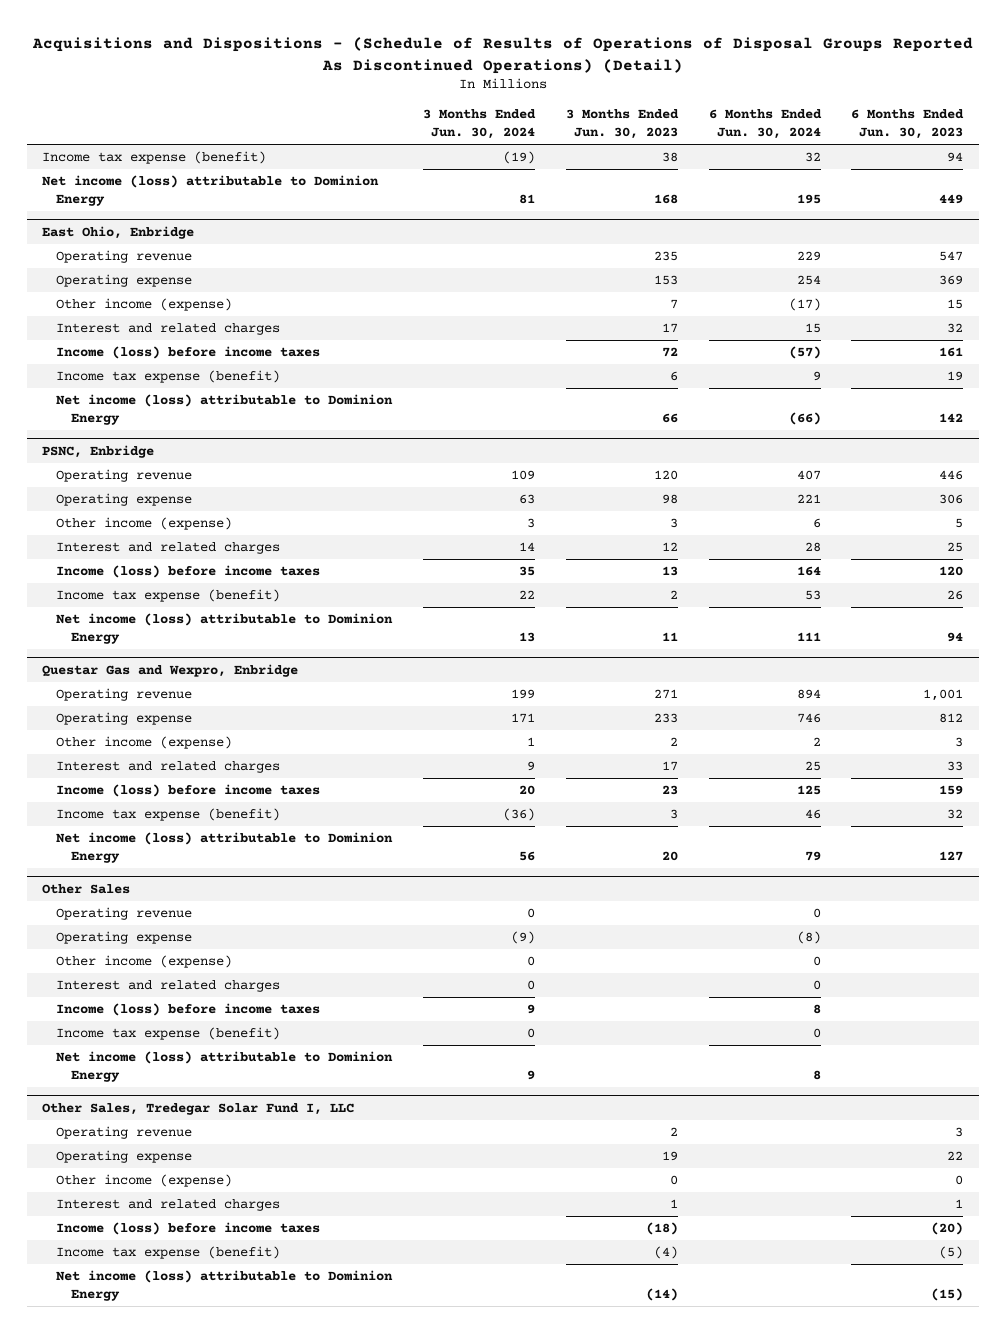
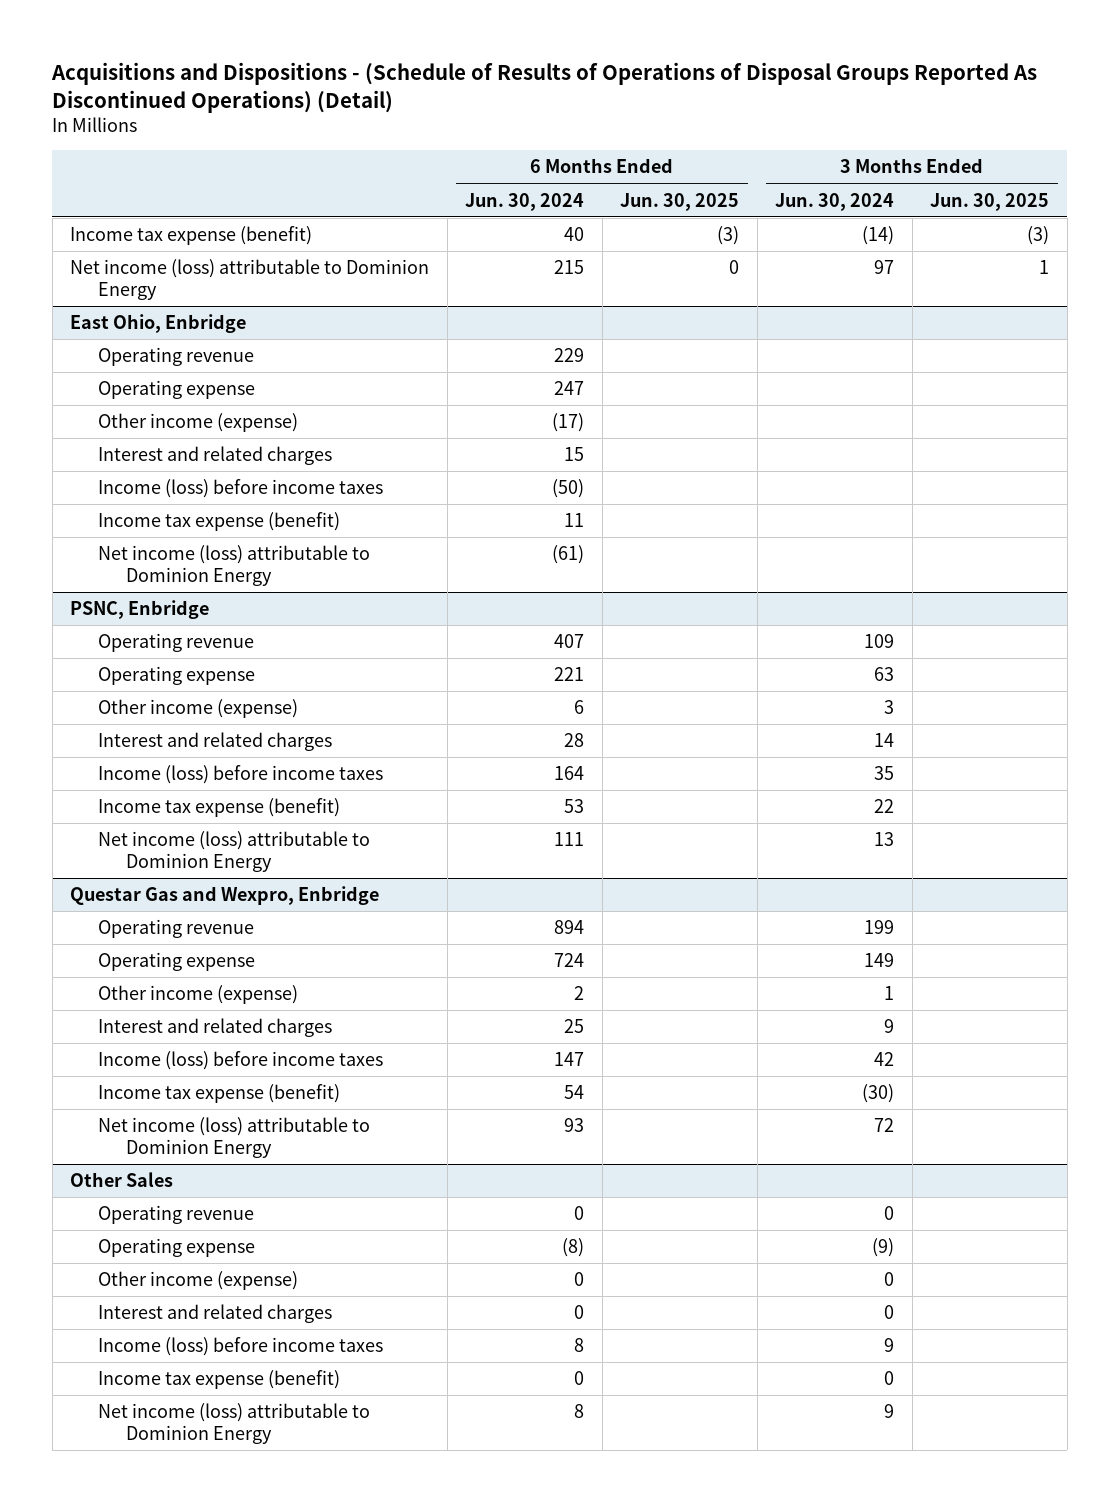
[565,109,679,139] 3 Months Ended Jun. 30, 2023 -> none
[851,109,965,139] 6 Months Ended Jun. 30, 2023 -> none
none -> [620,192,740,211] Jun. 30, 2025
none -> [930,192,1050,211] Jun. 30, 2025
[503,151,536,165] (19) -> [862,226,895,246] (14)
[804,152,821,163] 32 -> [564,227,585,242] 40
[519,193,536,204] 81 -> [874,260,895,275] 97
[796,193,821,204] 195 -> [554,260,585,275] 215
[796,275,821,286] 254 -> [554,381,585,396] 247
[788,346,821,360] (57) -> [552,479,585,499] (50)
[812,371,821,382] 9 -> [564,513,585,528] 11
[788,411,821,425] (66) -> [552,545,585,565] (61)
[511,713,536,724] 171 -> [864,953,895,968] 149
[796,713,821,724] 746 -> [554,953,585,968] 724
[519,785,536,796] 20 -> [874,1052,895,1067] 42
[796,785,821,796] 125 -> [554,1052,585,1067] 147
[503,808,536,822] (36) -> [862,1084,895,1104] (30)
[804,809,821,820] 46 -> [564,1085,585,1100] 54
[519,850,536,861] 56 -> [874,1118,895,1133] 72
[804,850,821,861] 79 -> [564,1118,585,1133] 93
[42,1102,355,1115] Other Sales, Tredegar Solar Fund I, LLC -> none
[56,1126,193,1140] Operating revenue -> none
[56,1150,193,1164] Operating expense -> none
[56,1174,233,1188] Other income (expense) -> none
[56,1199,281,1212] Interest and related charges -> none
[56,1222,321,1236] Income (loss) before income taxes -> none
[56,1246,281,1260] Income tax expense (benefit) -> none
[56,1270,394,1301] Net income (loss) attributable to Dominion Energy -> none

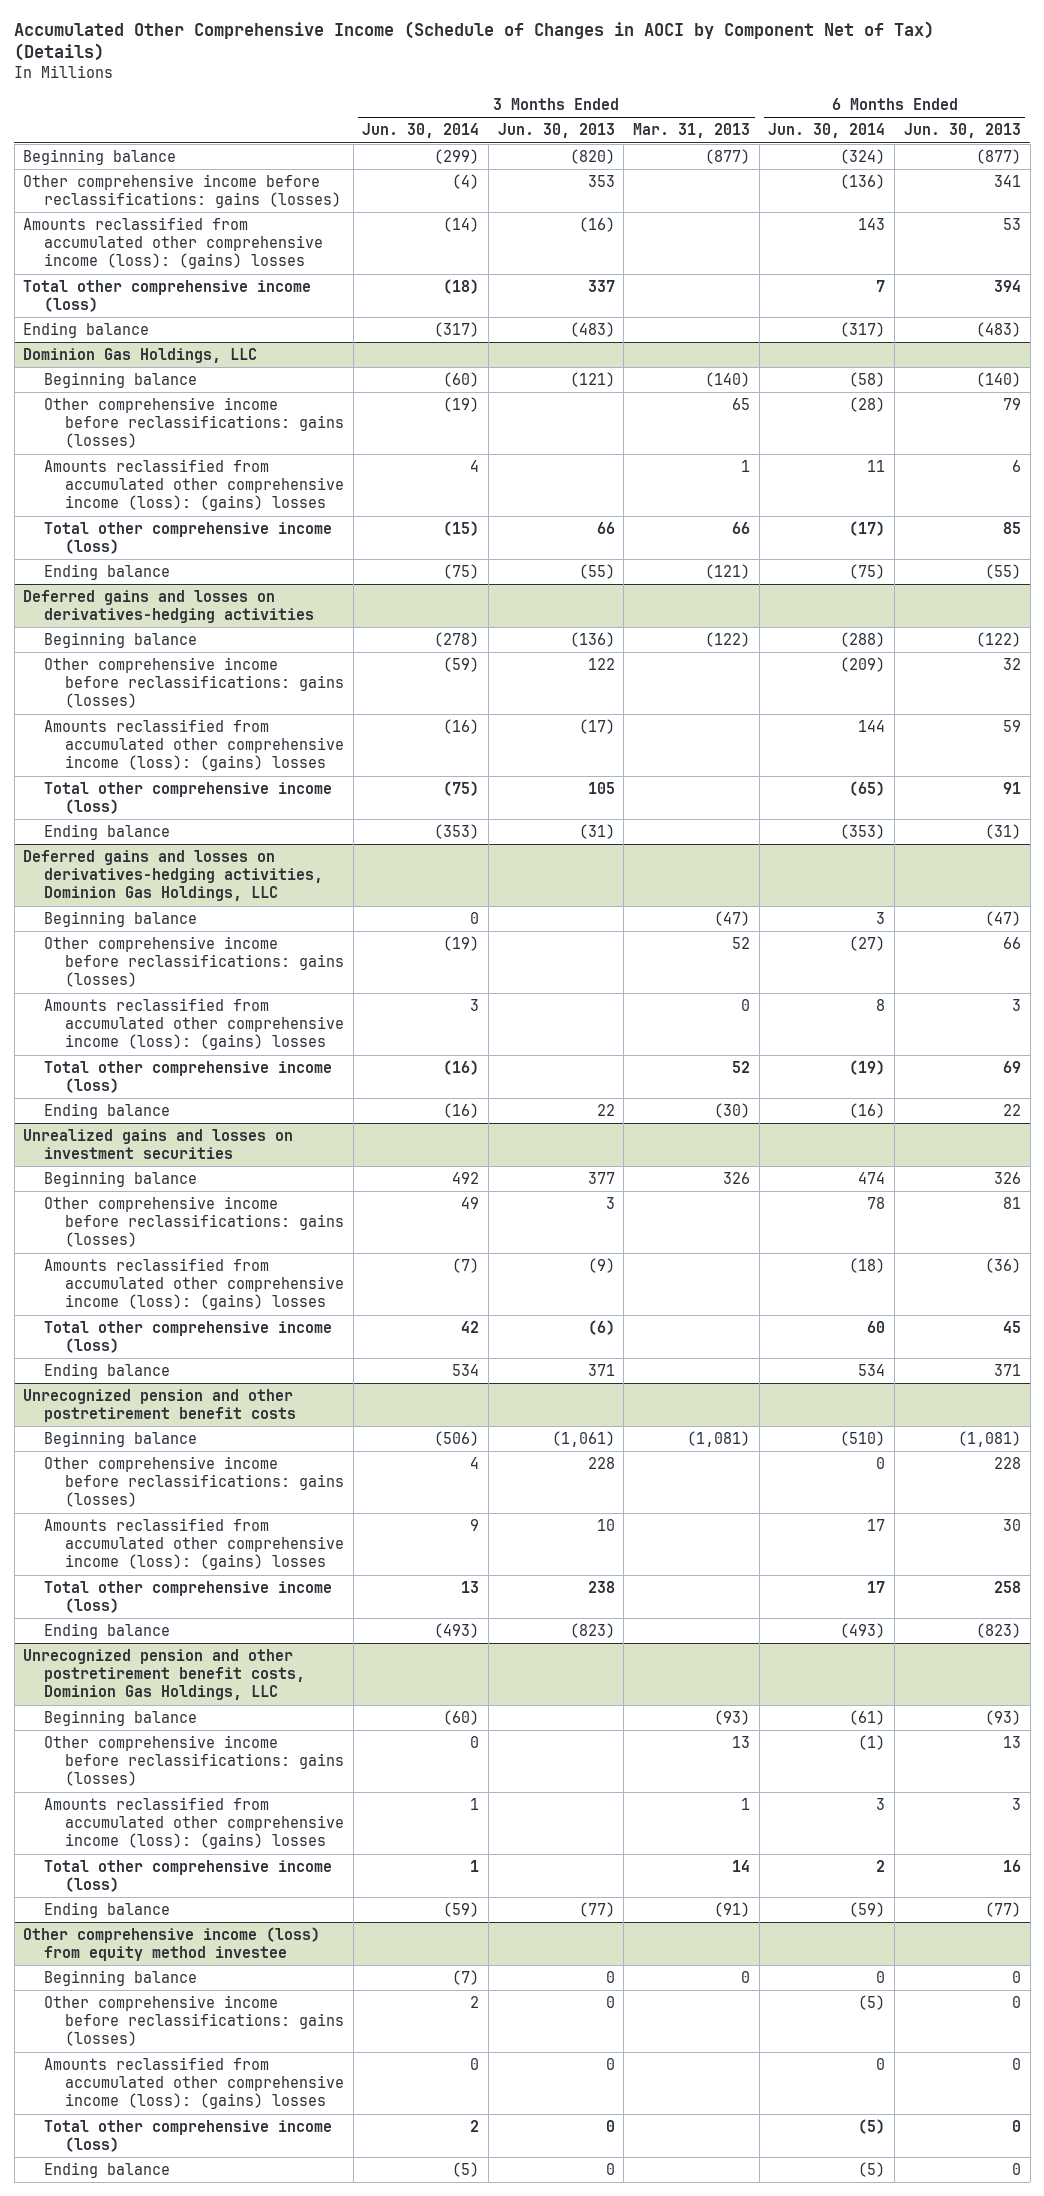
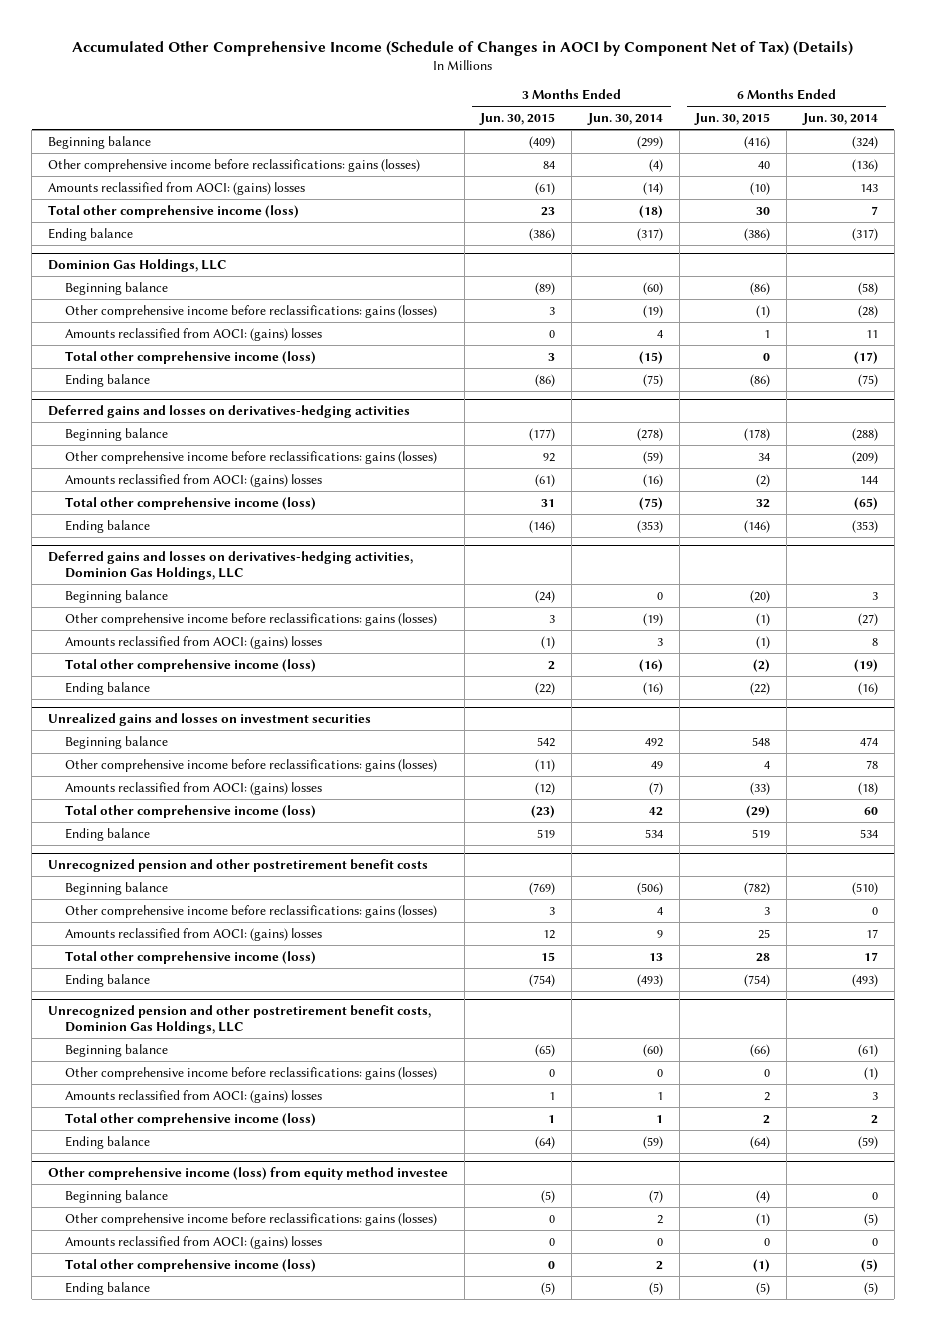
[497,123,615,139] Jun. 30, 2013 -> none
[633,123,751,139] Mar. 31, 2013 -> none
[903,123,1021,139] Jun. 30, 2013 -> none
none -> [479,112,556,125] Jun. 30, 2015
none -> [694,112,771,125] Jun. 30, 2015
[23,216,324,270] Amounts reclassified from accumulated other comprehensive income (loss): (gains) losses -> [47,181,305,195] Amounts reclassified from AOCI: (gains) losses
[44,458,345,512] Amounts reclassified from accumulated other comprehensive income (loss): (gains) losses -> [65,327,323,341] Amounts reclassified from AOCI: (gains) losses
[44,718,345,772] Amounts reclassified from accumulated other comprehensive income (loss): (gains) losses -> [65,473,323,487] Amounts reclassified from AOCI: (gains) losses
[44,997,345,1051] Amounts reclassified from accumulated other comprehensive income (loss): (gains) losses -> [65,635,323,649] Amounts reclassified from AOCI: (gains) losses
[44,1257,345,1311] Amounts reclassified from accumulated other comprehensive income (loss): (gains) losses -> [65,781,323,795] Amounts reclassified from AOCI: (gains) losses
[44,1517,345,1571] Amounts reclassified from accumulated other comprehensive income (loss): (gains) losses -> [65,927,323,941] Amounts reclassified from AOCI: (gains) losses
[44,1796,345,1850] Amounts reclassified from accumulated other comprehensive income (loss): (gains) losses -> [65,1089,323,1103] Amounts reclassified from AOCI: (gains) losses
[44,2056,345,2110] Amounts reclassified from accumulated other comprehensive income (loss): (gains) losses -> [65,1235,323,1249] Amounts reclassified from AOCI: (gains) losses

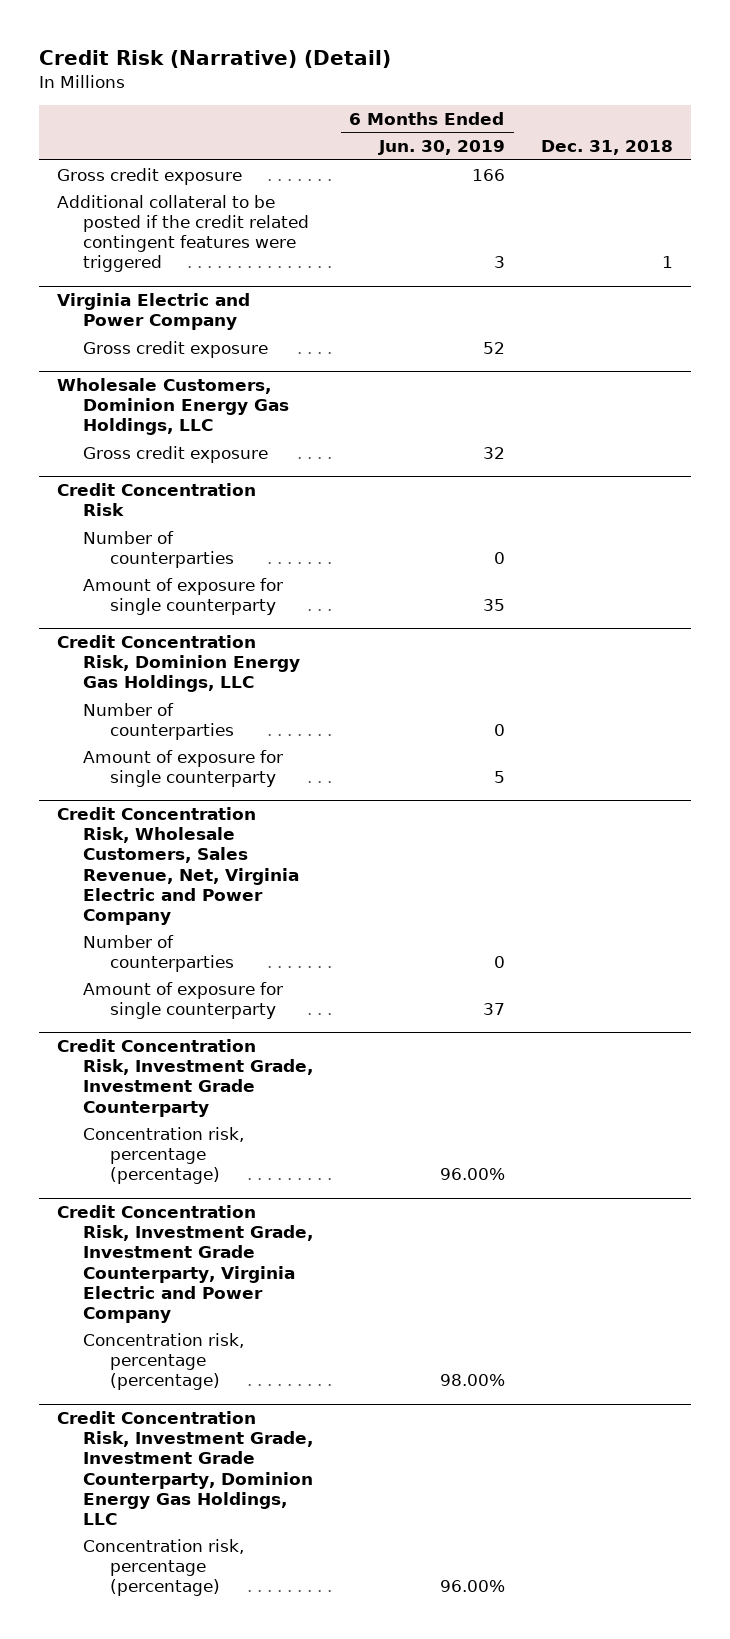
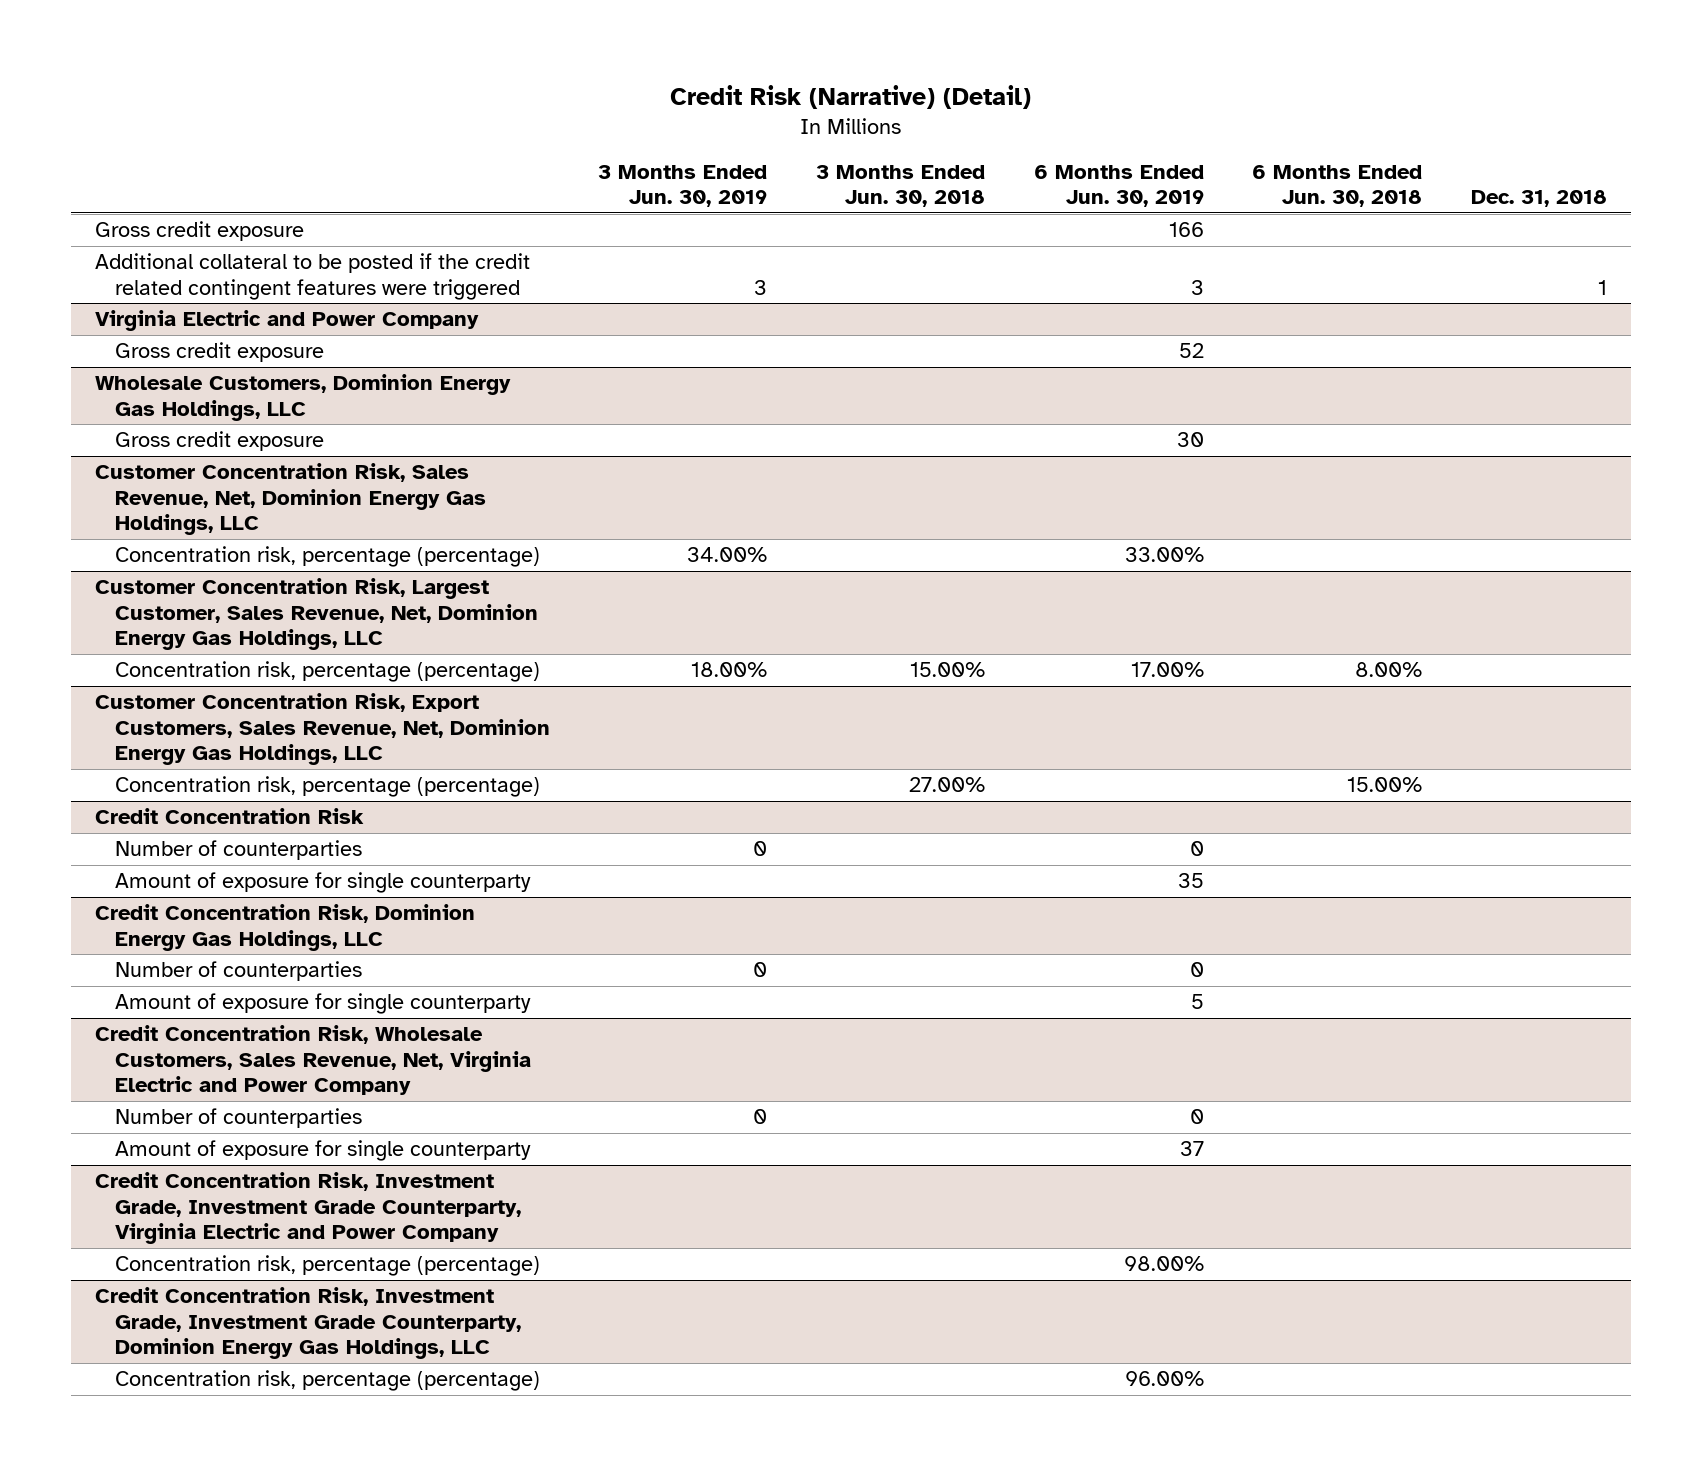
none -> [598,164,768,208] 3 Months Ended Jun. 30, 2019
none -> [816,164,986,208] 3 Months Ended Jun. 30, 2018
none -> [1252,164,1423,208] 6 Months Ended Jun. 30, 2018
[482,446,505,459] 32 -> [1176,432,1204,448] 30
none -> [95,463,486,536] Customer Concentration Risk, Sales Revenue, Net, Dominion Energy Gas Holdings, LLC
none -> [114,546,540,568] Concentration risk, percentage (percentage)
none -> [95,578,538,651] Customer Concentration Risk, Largest Customer, Sales Revenue, Net, Dominion Energy Gas Holdings, LLC
none -> [114,661,540,683] Concentration risk, percentage (percentage)
none -> [95,693,550,766] Customer Concentration Risk, Export Customers, Sales Revenue, Net, Dominion Energy Gas Holdings, LLC
none -> [114,776,540,798] Concentration risk, percentage (percentage)
[56,1038,314,1117] Credit Concentration Risk, Investment Grade, Investment Grade Counterparty -> none
[83,1126,245,1185] Concentration risk, percentage (percentage) -> none

